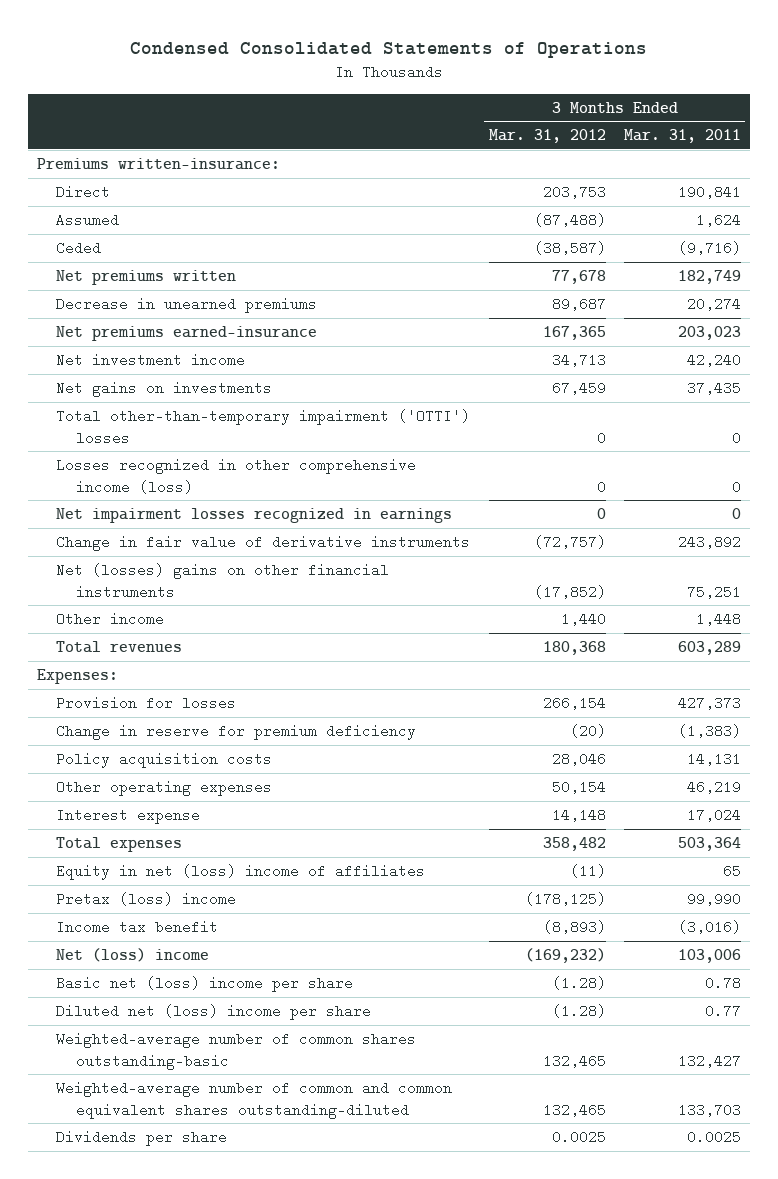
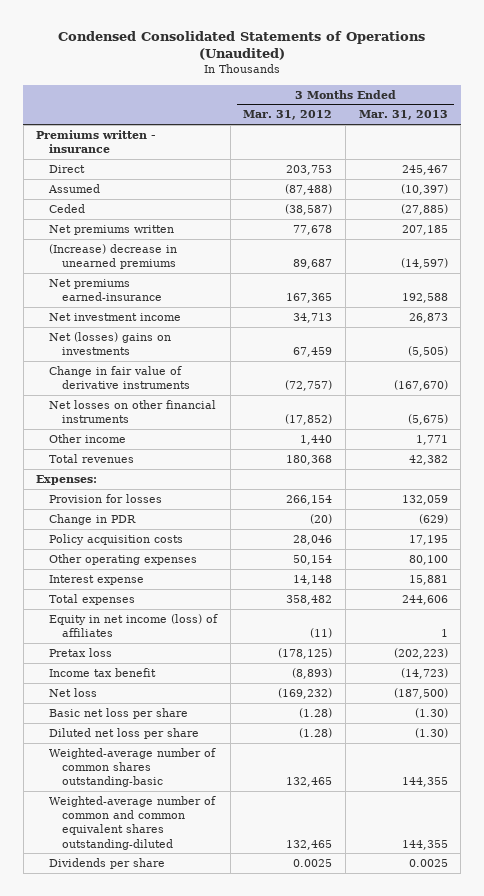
[129,42,647,59] Condensed Consolidated Statements of Operations -> [58,30,426,61] Condensed Consolidated Statements of Operations (Unaudited)
[623,129,741,144] Mar. 31, 2011 -> none
none -> [358,110,448,121] Mar. 31, 2013
[37,157,281,170] Premiums written-insurance: -> [36,129,157,154] Premiums written - insurance
[56,296,318,313] Decrease in unearned premiums -> [49,243,178,270] (Increase) decrease in unearned premiums
[56,408,471,445] Total other-than-temporary impairment ('OTTI') losses -> none
[56,457,417,494] Losses recognized in other comprehensive income (loss) -> none
[56,507,453,523] Net impairment losses recognized in earnings -> none
[56,380,273,397] Net gains on investments -> [49,331,172,356] Net (losses) gains on investments
[56,562,390,599] Net (losses) gains on other financial instruments -> [49,399,217,424] Net losses on other financial instruments
[56,723,417,740] Change in reserve for premium deficiency -> [49,513,137,525] Change in PDR
[56,863,426,880] Equity in net (loss) income of affiliates -> [49,613,219,638] Equity in net income (loss) of affiliates
[56,891,237,906] Pretax (loss) income -> [49,647,113,657] Pretax loss
[56,947,210,962] Net (loss) income -> [49,687,98,697] Net loss
[56,975,354,992] Basic net (loss) income per share -> [49,707,189,719] Basic net loss per share
[56,1003,372,1020] Diluted net (loss) income per share -> [49,727,200,739] Diluted net loss per share

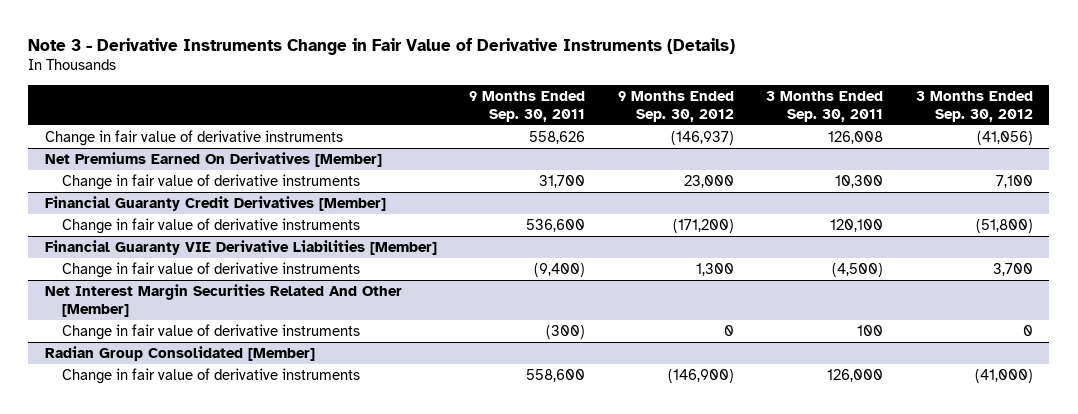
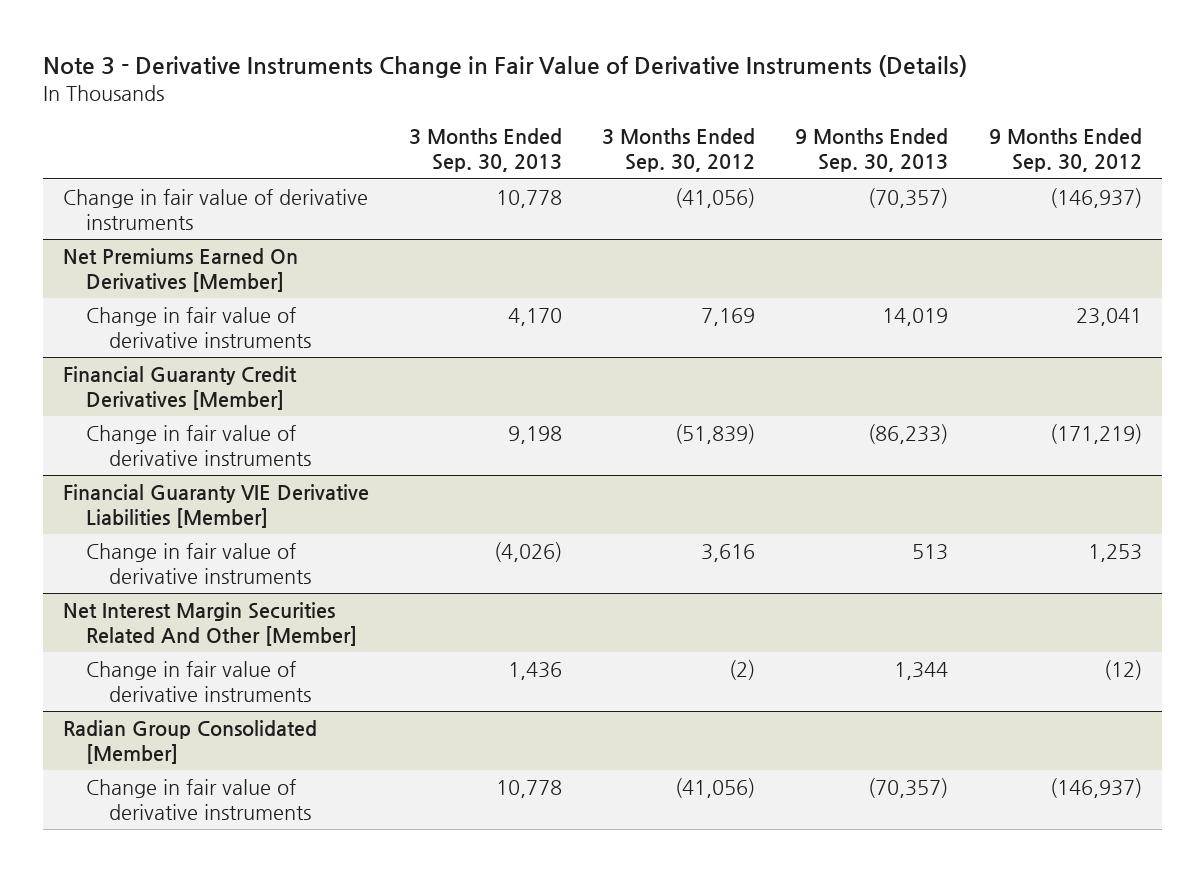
[469,90,586,122] 9 Months Ended Sep. 30, 2011 -> none
[766,90,884,122] 3 Months Ended Sep. 30, 2011 -> none
none -> [409,128,563,173] 3 Months Ended Sep. 30, 2013
none -> [795,128,949,173] 9 Months Ended Sep. 30, 2013
[683,174,734,188] 23,000 -> [1075,308,1142,327] 23,041
[995,174,1033,188] 7,100 -> [701,308,756,327] 7,169
[672,218,734,233] (171,200) -> [1049,424,1142,445] (171,219)
[975,218,1033,233] (51,800) -> [675,424,756,445] (51,839)
[695,262,734,276] 1,300 -> [1087,544,1142,563] 1,253
[992,262,1033,276] 3,700 -> [701,544,756,563] 3,616
[723,324,734,336] 0 -> [1103,660,1142,681] (12)
[1022,324,1033,336] 0 -> [729,660,756,681] (2)
[667,368,734,383] (146,900) -> [1049,778,1142,799] (146,937)
[974,368,1033,383] (41,000) -> [675,778,756,799] (41,056)

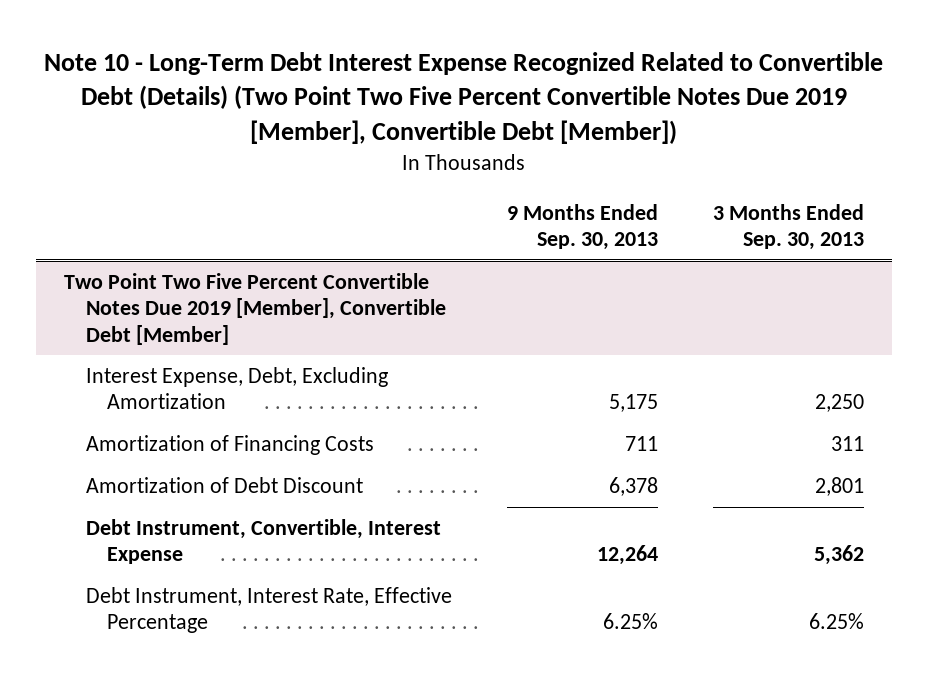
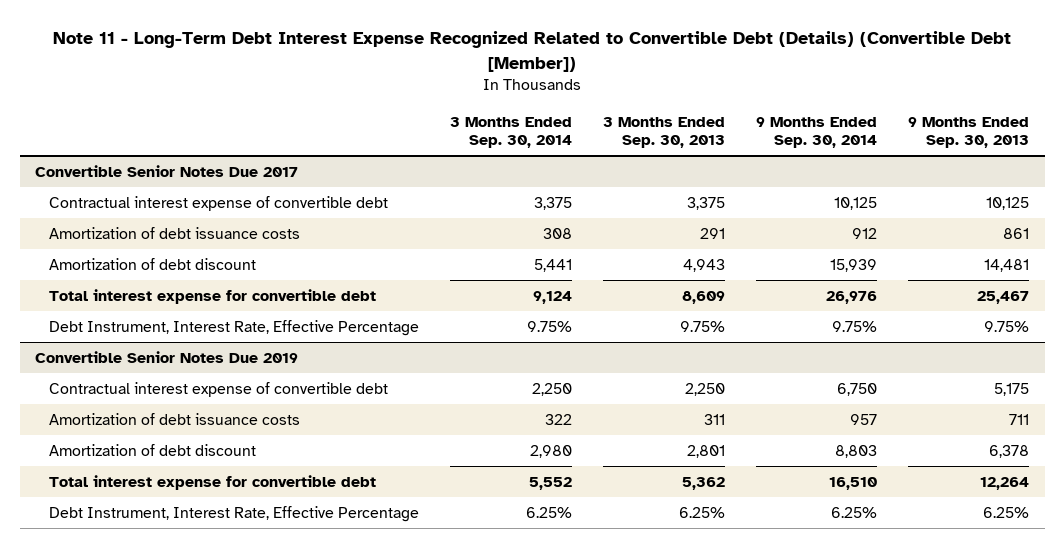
[44,51,884,144] Note 10 - Long-Term Debt Interest Expense Recognized Related to Convertible Debt (Details) (Two Point Two Five Percent Convertible Notes Due 2019 [Member], Convertible Debt [Member]) -> [53,31,1012,72] Note 11 - Long-Term Debt Interest Expense Recognized Related to Convertible Debt (Details) (Convertible Debt [Member])
none -> [450,116,573,149] 3 Months Ended Sep. 30, 2014
none -> [756,116,878,149] 9 Months Ended Sep. 30, 2014
[63,273,446,345] Two Point Two Five Percent Convertible Notes Due 2019 [Member], Convertible Debt [Member] -> none
none -> [35,164,299,177] Convertible Senior Notes Due 2017
[85,367,388,410] Interest Expense, Debt, Excluding Amortization -> [49,195,389,211] Contractual interest expense of convertible debt
[608,394,658,413] 5,175 -> [986,196,1030,210] 10,125
[815,394,865,413] 2,250 -> [687,196,726,210] 3,375
[85,435,374,456] Amortization of Financing Costs -> [49,226,301,239] Amortization of debt issuance costs
[624,436,658,452] 711 -> [1003,227,1030,239] 861
[831,436,865,452] 311 -> [700,227,726,239] 291
[85,477,363,494] Amortization of Debt Discount -> [49,257,257,270] Amortization of debt discount
[608,477,658,497] 6,378 -> [984,258,1030,272] 14,481
[815,477,865,497] 2,801 -> [683,258,726,272] 4,943
[85,519,441,565] Debt Instrument, Convertible, Interest Expense -> [49,288,377,304] Total interest expense for convertible debt
[596,545,658,566] 12,264 -> [977,290,1030,304] 25,467
[814,545,865,566] 5,362 -> [682,290,726,304] 8,609
none -> [49,319,420,336] Debt Instrument, Interest Rate, Effective Percentage
none -> [35,350,299,363] Convertible Senior Notes Due 2019
none -> [49,381,389,397] Contractual interest expense of convertible debt
none -> [49,412,301,425] Amortization of debt issuance costs
none -> [49,443,257,456] Amortization of debt discount
none -> [49,474,377,490] Total interest expense for convertible debt

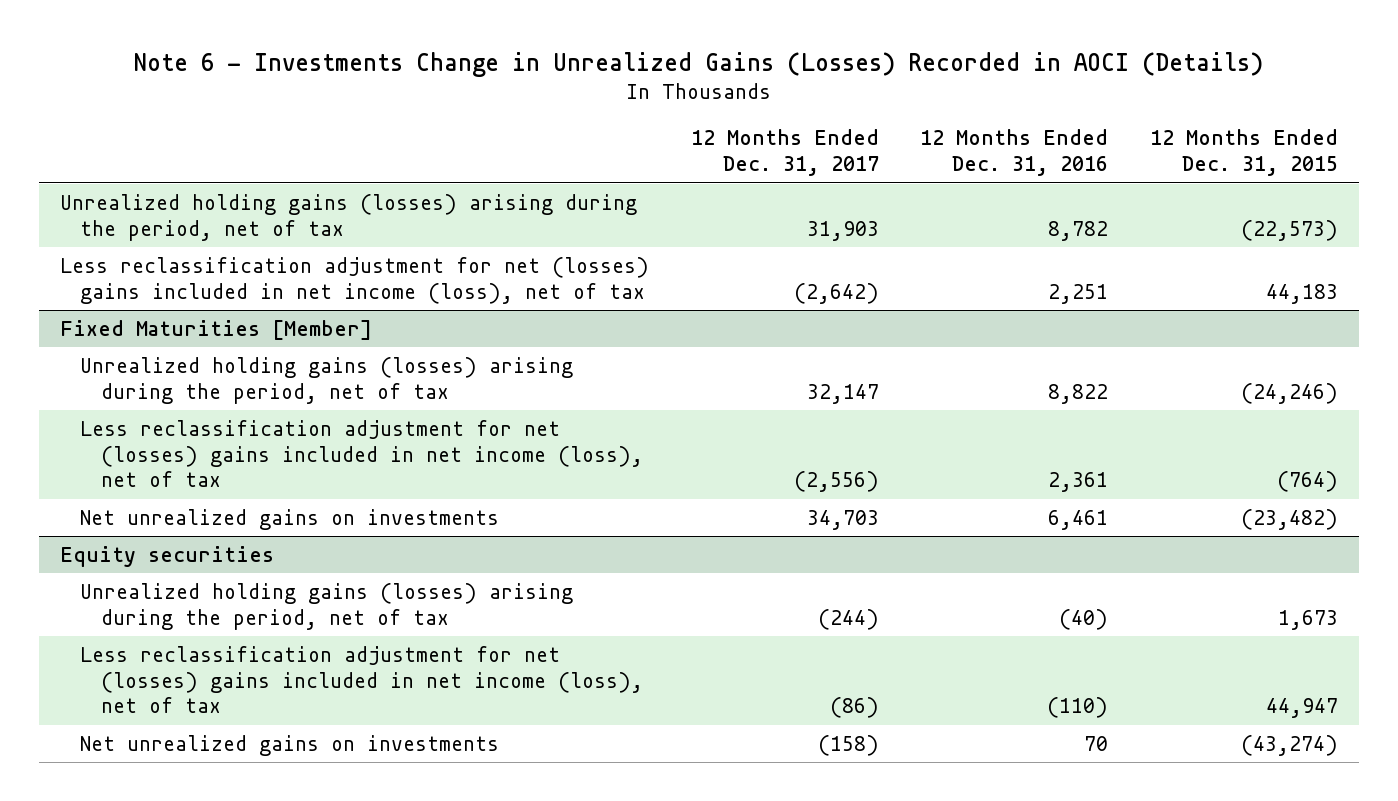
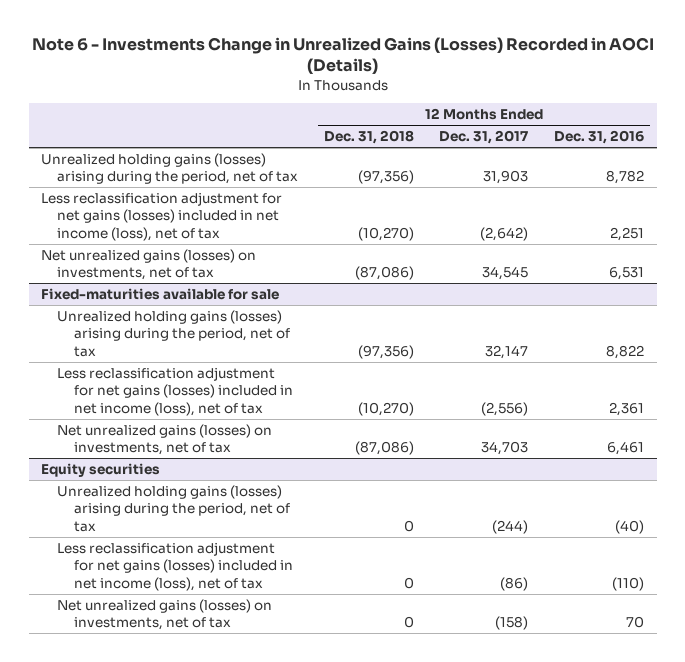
[1150,129,1339,177] 12 Months Ended Dec. 31, 2015 -> none
none -> [323,130,414,145] Dec. 31, 2018
[59,256,649,304] Less reclassification adjustment for net (losses) gains included in net income (loss), net of tax -> [41,191,283,241] Less reclassification adjustment for net gains (losses) included in net income (loss), net of tax
none -> [41,248,257,281] Net unrealized gains (losses) on investments, net of tax
[59,319,372,340] Fixed Maturities [Member] -> [41,287,280,300] Fixed-maturities available for sale
[80,419,643,488] Less reclassification adjustment for net (losses) gains included in net income (loss), net of tax -> [57,366,293,416] Less reclassification adjustment for net gains (losses) included in net income (loss), net of tax
[80,508,500,530] Net unrealized gains on investments -> [57,423,273,456] Net unrealized gains (losses) on investments, net of tax
[80,645,643,714] Less reclassification adjustment for net (losses) gains included in net income (loss), net of tax -> [57,541,293,591] Less reclassification adjustment for net gains (losses) included in net income (loss), net of tax
[80,734,500,756] Net unrealized gains on investments -> [57,598,273,631] Net unrealized gains (losses) on investments, net of tax

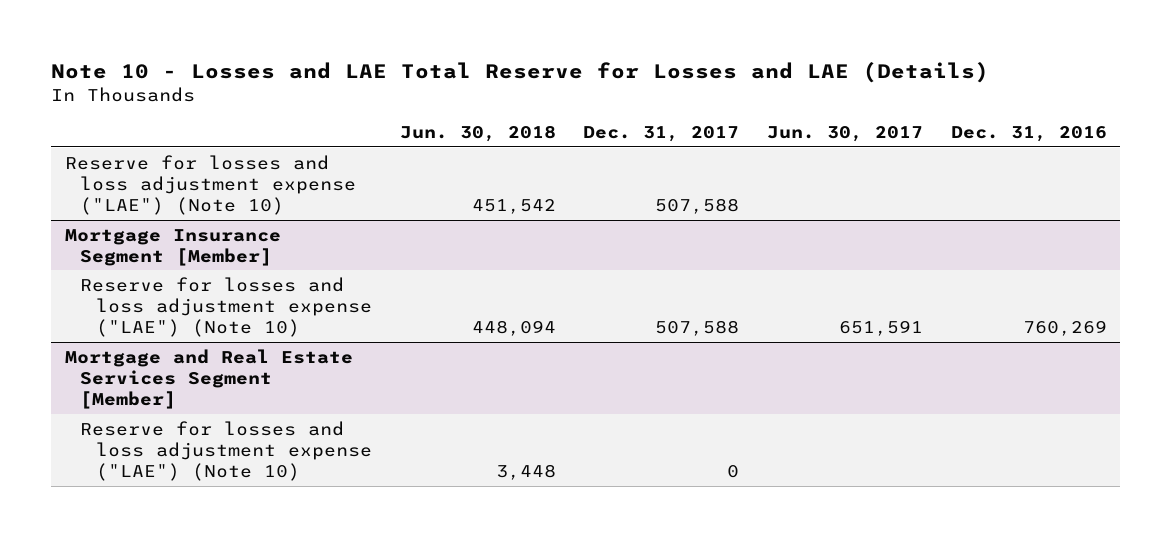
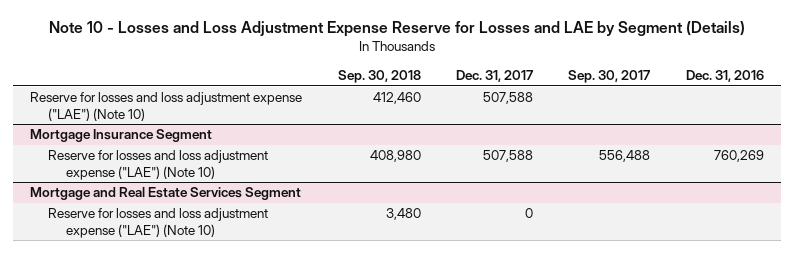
[51,61,990,83] Note 10 - Losses and LAE Total Reserve for Losses and LAE (Details) -> [48,21,745,38] Note 10 - Losses and Loss Adjustment Expense Reserve for Losses and LAE by Segment (Details)
[399,125,556,143] Jun. 30, 2018 -> none
[766,126,923,143] Jun. 30, 2017 -> none
none -> [337,70,421,84] Sep. 30, 2018
none -> [568,70,651,84] Sep. 30, 2017
[64,228,281,266] Mortgage Insurance Segment [Member] -> [30,129,213,143] Mortgage Insurance Segment
[64,348,353,410] Mortgage and Real Estate Services Segment [Member] -> [30,187,302,201] Mortgage and Real Estate Services Segment

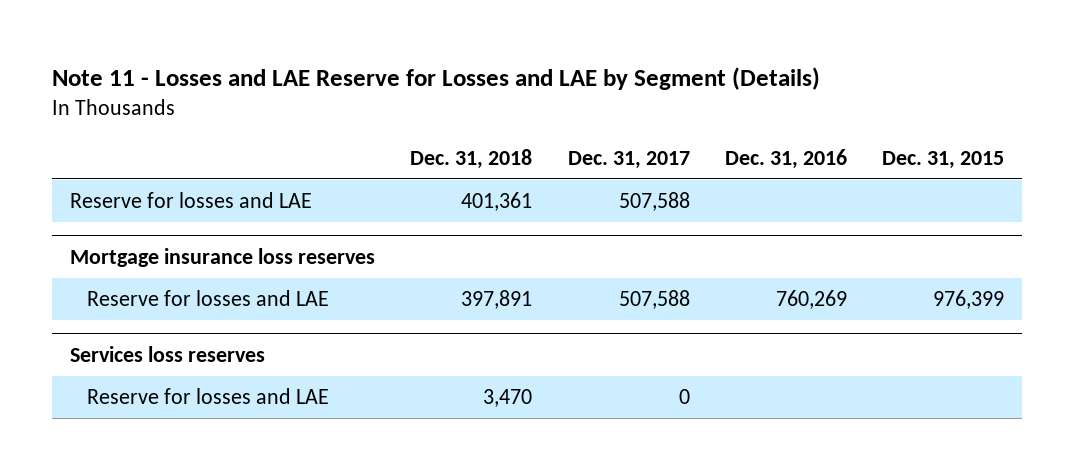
[48,21,745,38] Note 10 - Losses and Loss Adjustment Expense Reserve for Losses and LAE by Segment (Details) -> [52,66,821,90] Note 11 - Losses and LAE Reserve for Losses and LAE by Segment (Details)
[337,70,421,84] Sep. 30, 2018 -> none
[568,70,651,84] Sep. 30, 2017 -> none
none -> [410,148,533,169] Dec. 31, 2018
none -> [881,150,1004,169] Dec. 31, 2015
[30,92,303,121] Reserve for losses and loss adjustment expense ("LAE") (Note 10) -> [70,192,313,209] Reserve for losses and LAE
[30,129,213,143] Mortgage Insurance Segment -> [70,247,376,267] Mortgage insurance loss reserves
[48,150,269,180] Reserve for losses and loss adjustment expense ("LAE") (Note 10) -> [86,290,329,307] Reserve for losses and LAE
[30,187,302,201] Mortgage and Real Estate Services Segment -> [70,345,266,362] Services loss reserves
[48,208,269,238] Reserve for losses and loss adjustment expense ("LAE") (Note 10) -> [86,388,329,405] Reserve for losses and LAE

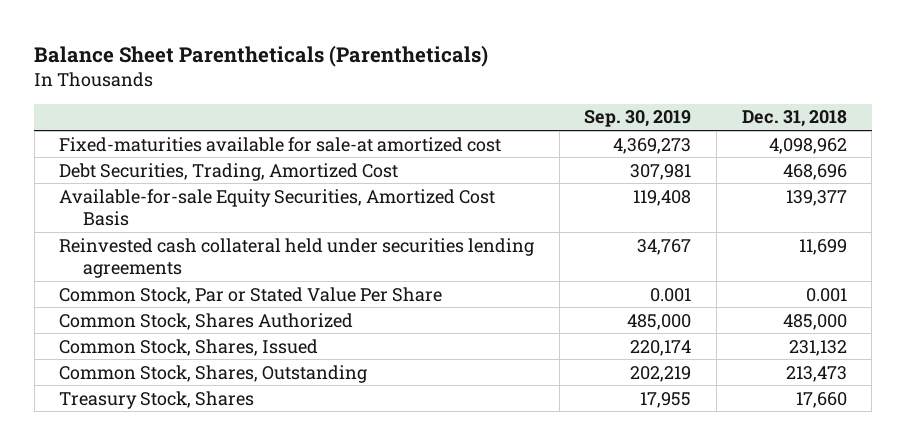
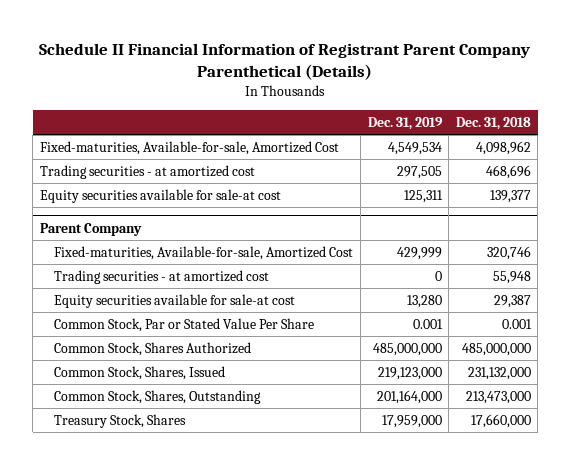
[34,44,489,67] Balance Sheet Parentheticals (Parentheticals) -> [39,42,531,80] Schedule II Financial Information of Registrant Parent Company Parenthetical (Details)
[584,110,692,128] Sep. 30, 2019 -> none
none -> [367,116,443,130] Dec. 31, 2019
[59,237,535,278] Reinvested cash collateral held under securities lending agreements -> none
[59,136,502,152] Fixed-maturities available for sale-at amortized cost -> [39,140,339,155] Fixed-maturities, Available-for-sale, Amortized Cost
[59,162,399,181] Debt Securities, Trading, Amortized Cost -> [39,164,255,179] Trading securities - at amortized cost
[59,188,496,226] Available-for-sale Equity Securities, Amortized Cost Basis -> [39,188,281,203] Equity securities available for sale-at cost
none -> [39,222,142,236] Parent Company
none -> [54,245,354,260] Fixed-maturities, Available-for-sale, Amortized Cost
none -> [54,269,270,284] Trading securities - at amortized cost
none -> [54,293,296,308] Equity securities available for sale-at cost
[782,313,847,330] 485,000 -> [461,342,531,356] 485,000,000
[788,339,847,356] 231,132 -> [467,366,531,380] 231,132,000
[785,365,847,382] 213,473 -> [465,390,531,404] 213,473,000
[795,391,847,408] 17,660 -> [470,413,531,428] 17,660,000

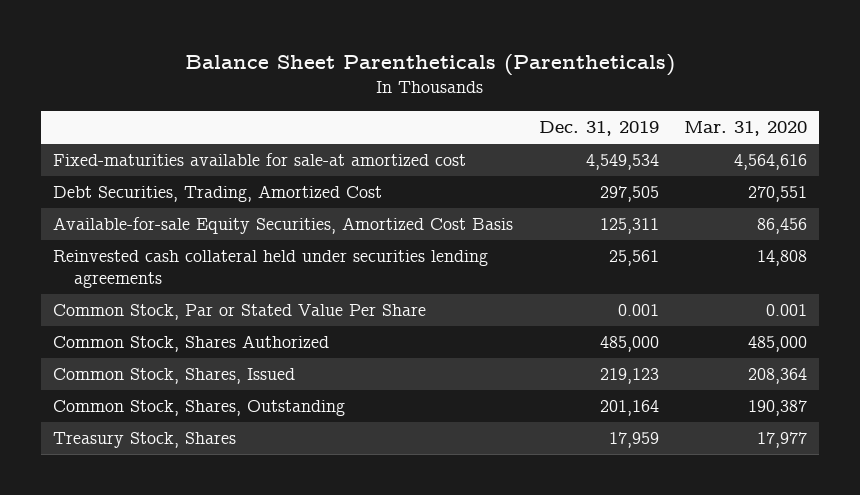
[39,42,531,80] Schedule II Financial Information of Registrant Parent Company Parenthetical (Details) -> [185,53,676,76] Balance Sheet Parentheticals (Parentheticals)
[455,116,531,130] Dec. 31, 2018 -> none
none -> [683,121,807,137] Mar. 31, 2020
[39,222,142,236] Parent Company -> none
[54,245,354,260] Fixed-maturities, Available-for-sale, Amortized Cost -> none
[54,269,270,284] Trading securities - at amortized cost -> none
[54,293,296,308] Equity securities available for sale-at cost -> none
[39,140,339,155] Fixed-maturities, Available-for-sale, Amortized Cost -> [53,153,467,167] Fixed-maturities available for sale-at amortized cost
[39,164,255,179] Trading securities - at amortized cost -> [53,185,383,203] Debt Securities, Trading, Amortized Cost
[39,188,281,203] Equity securities available for sale-at cost -> [53,217,514,235] Available-for-sale Equity Securities, Amortized Cost Basis
none -> [53,250,489,289] Reinvested cash collateral held under securities lending agreements
[372,342,442,356] 485,000,000 -> [599,336,659,353] 485,000
[377,366,442,380] 219,123,000 -> [599,368,659,385] 219,123
[376,389,442,404] 201,164,000 -> [599,400,659,417] 201,164
[381,414,442,428] 17,959,000 -> [608,432,659,449] 17,959

